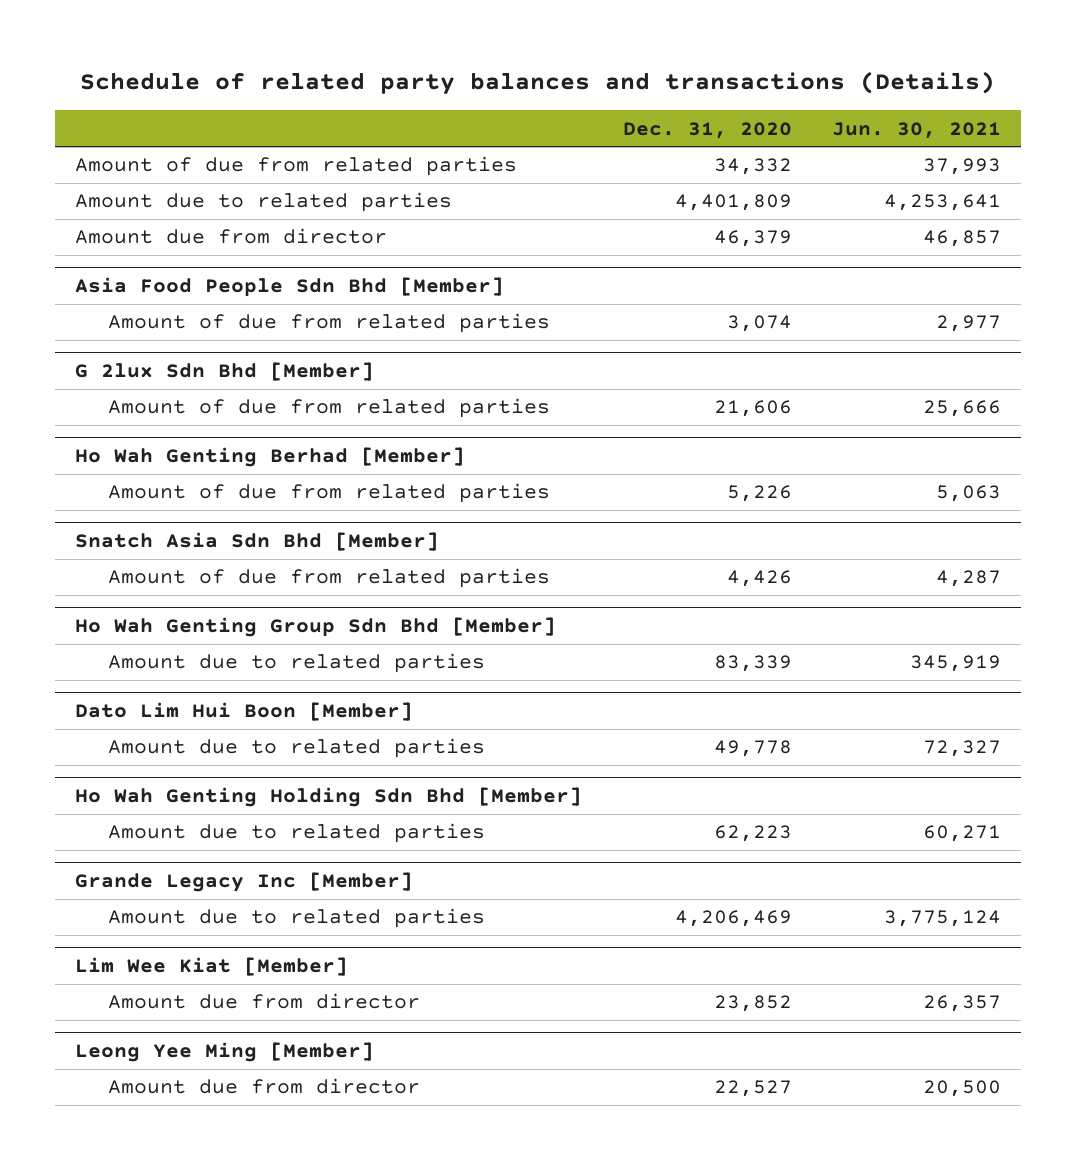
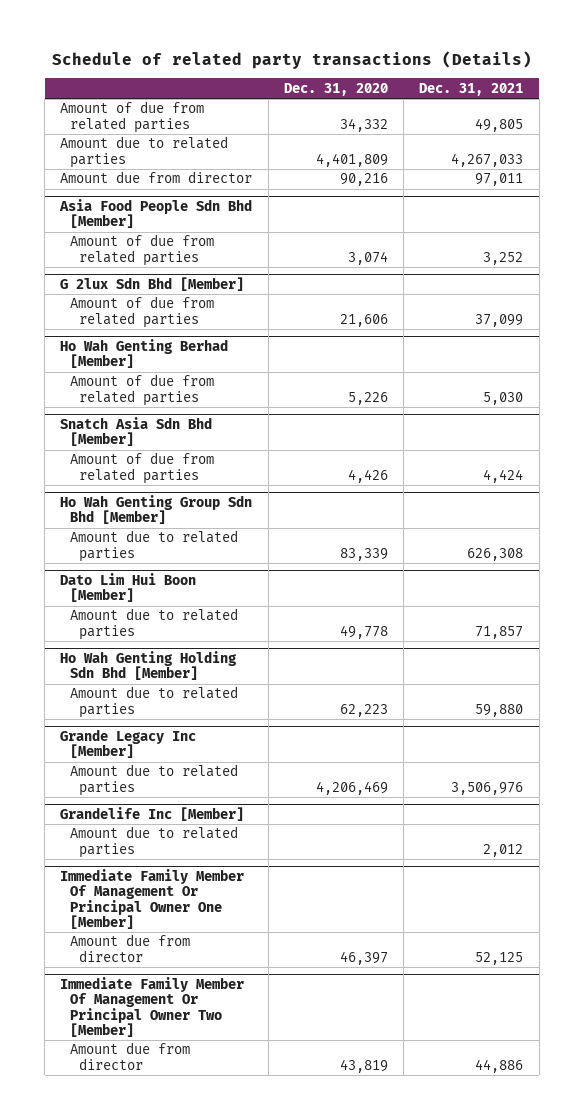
[80,70,996,95] Schedule of related party balances and transactions (Details) -> [51,51,532,70] Schedule of related party transactions (Details)
[832,121,1002,139] Jun. 30, 2021 -> none
none -> [419,82,524,96] Dec. 31, 2021
[713,230,792,248] 46,379 -> [339,173,388,187] 90,216
none -> [60,807,245,822] Grandelife Inc [Member]
none -> [69,826,238,858] Amount due to related parties
[75,957,349,977] Lim Wee Kiat [Member] -> [60,869,245,930] Immediate Family Member Of Management Or Principal Owner One [Member]
[713,995,792,1013] 23,852 -> [339,950,388,965] 46,397
[75,1042,375,1063] Leong Yee Ming [Member] -> [60,977,245,1038] Immediate Family Member Of Management Or Principal Owner Two [Member]
[713,1080,792,1098] 22,527 -> [339,1058,388,1073] 43,819

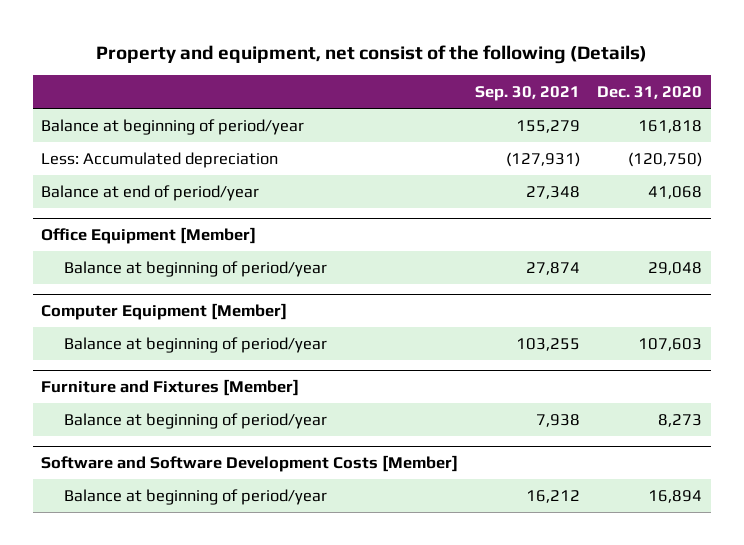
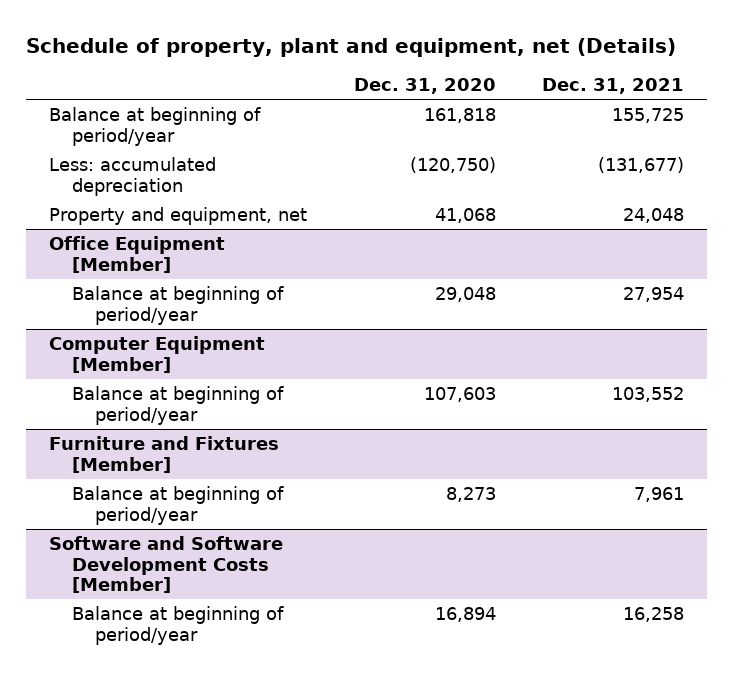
[95,44,647,64] Property and equipment, net consist of the following (Details) -> [25,37,676,57] Schedule of property, plant and equipment, net (Details)
[475,86,581,102] Sep. 30, 2021 -> none
none -> [542,78,685,95] Dec. 31, 2021
[41,151,279,168] Less: Accumulated depreciation -> [49,156,217,196] Less: accumulated depreciation
[41,184,260,201] Balance at end of period/year -> [49,206,308,225] Property and equipment, net

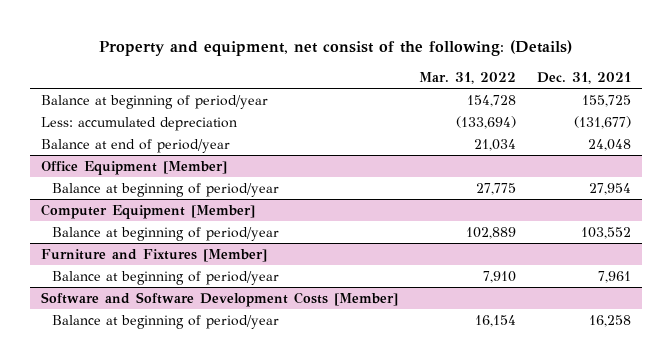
[25,37,676,57] Schedule of property, plant and equipment, net (Details) -> [99,39,573,56] Property and equipment, net consist of the following: (Details)
[353,78,496,95] Dec. 31, 2020 -> none
none -> [419,71,517,84] Mar. 31, 2022
[49,206,308,225] Property and equipment, net -> [40,139,230,154] Balance at end of period/year

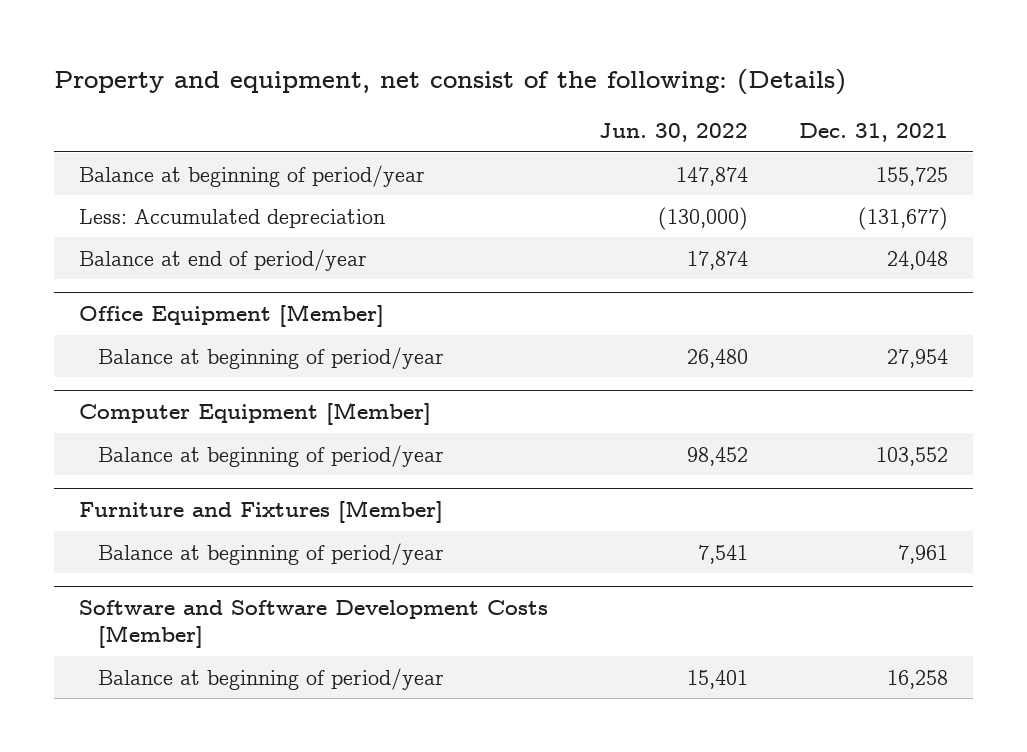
[419,71,517,84] Mar. 31, 2022 -> none
none -> [599,123,749,143] Jun. 30, 2022
[40,117,237,132] Less: accumulated depreciation -> [79,208,386,228] Less: Accumulated depreciation

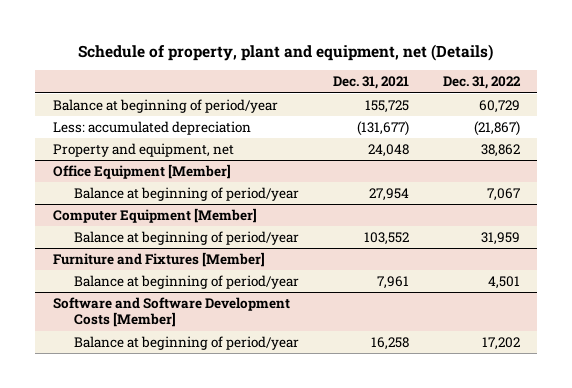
[54,68,847,95] Property and equipment, net consist of the following: (Details) -> [78,43,494,61] Schedule of property, plant and equipment, net (Details)
[599,123,749,143] Jun. 30, 2022 -> none
none -> [442,76,521,90] Dec. 31, 2022
[79,208,386,228] Less: Accumulated depreciation -> [52,121,251,136] Less: accumulated depreciation
[79,248,368,271] Balance at end of period/year -> [52,143,234,158] Property and equipment, net

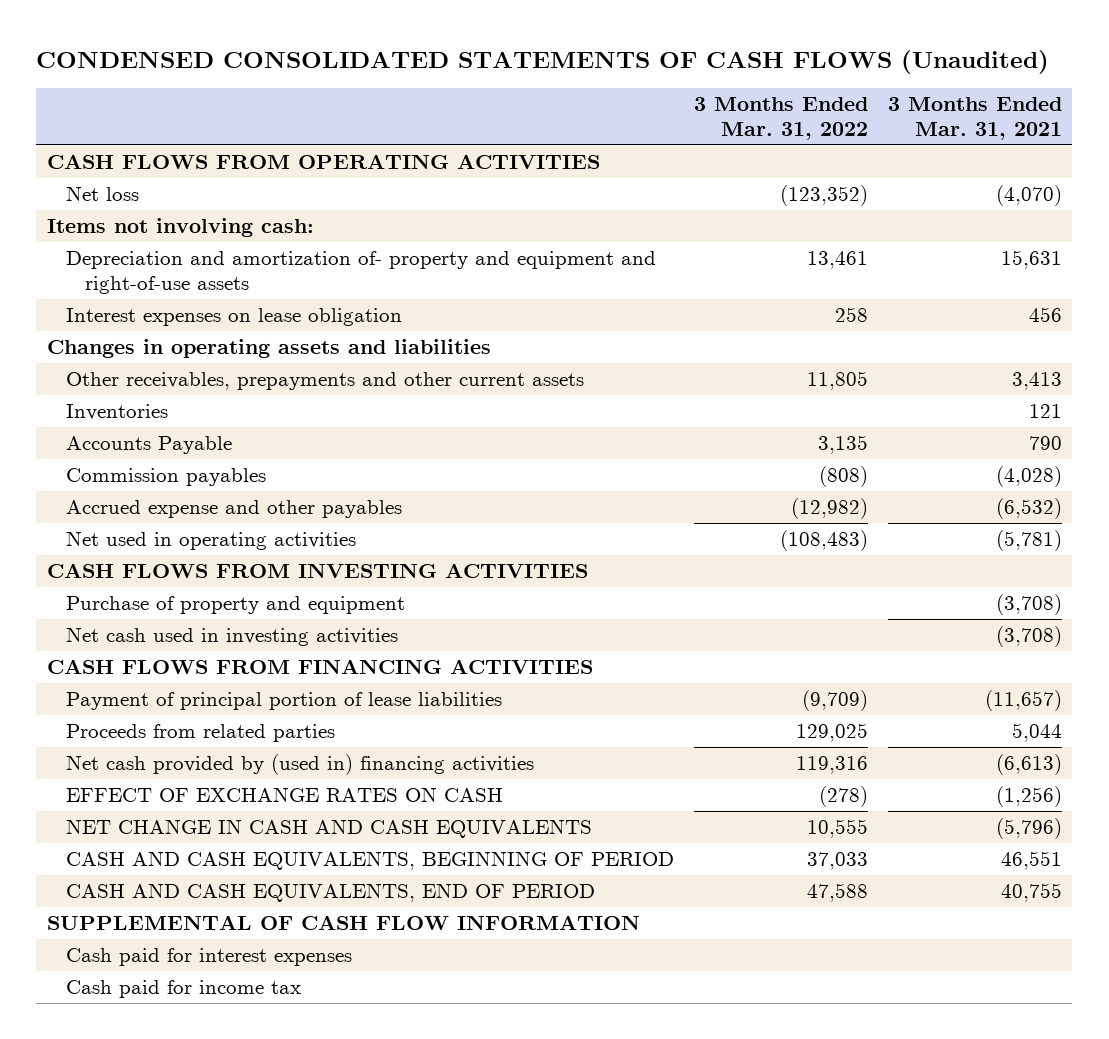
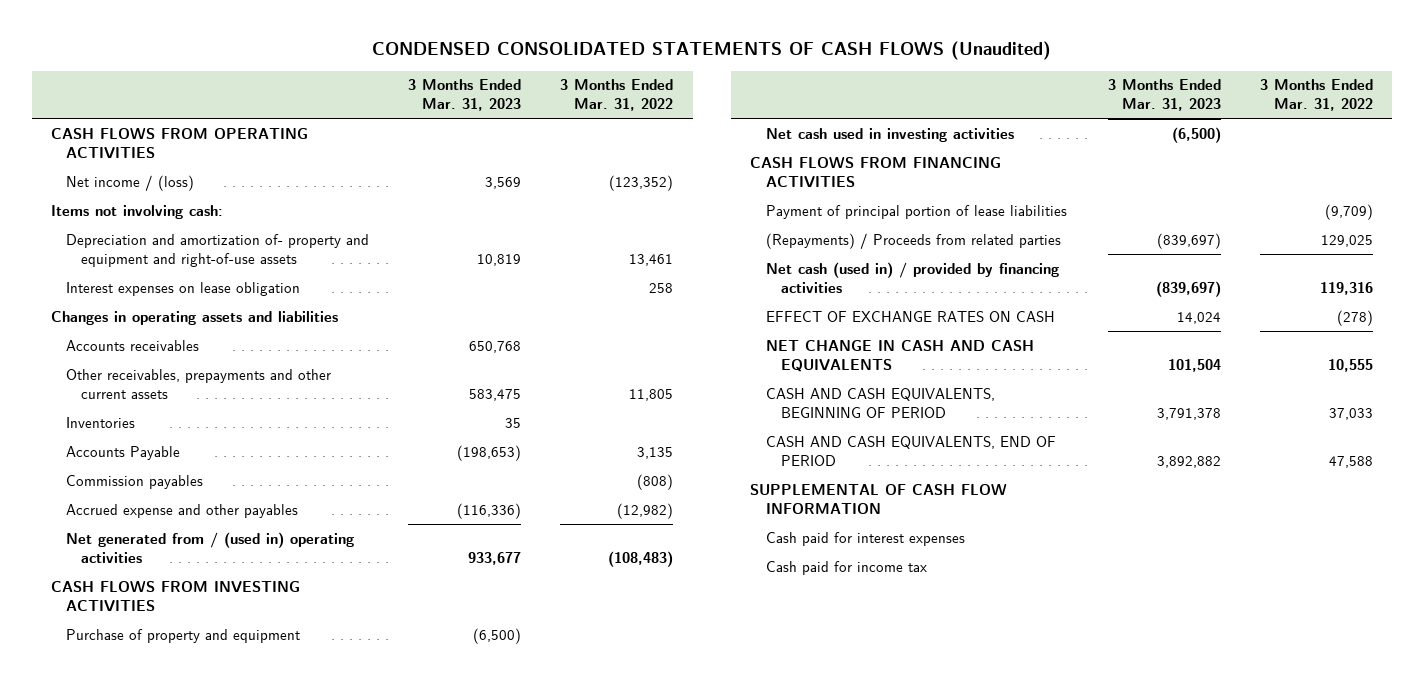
[888,97,1063,140] 3 Months Ended Mar. 31, 2021 -> none
none -> [408,79,522,112] 3 Months Ended Mar. 31, 2023
[65,186,139,202] Net loss -> [66,174,195,191] Net income / (loss)
none -> [66,339,200,351] Accounts receivables
[65,531,356,551] Net used in operating activities -> [66,531,355,563] Net generated from / (used in) operating activities
[65,724,335,743] Proceeds from related parties -> [765,232,1061,249] (Repayments) / Proceeds from related parties
[65,754,534,776] Net cash provided by (used in) financing activities -> [765,261,1059,293] Net cash (used in) / provided by financing activities

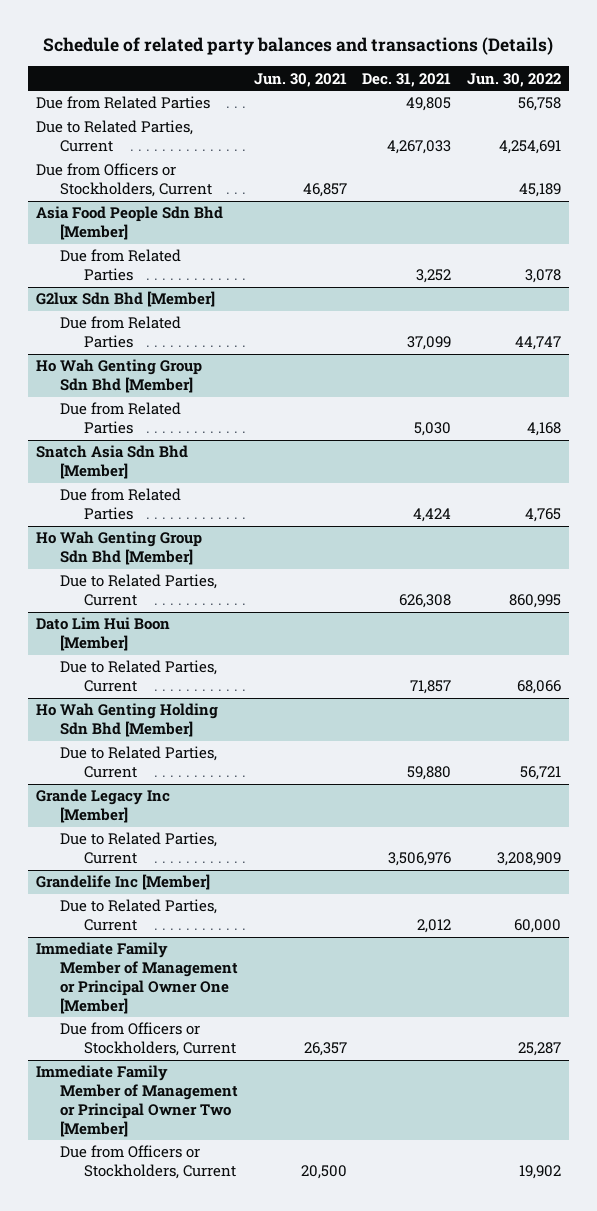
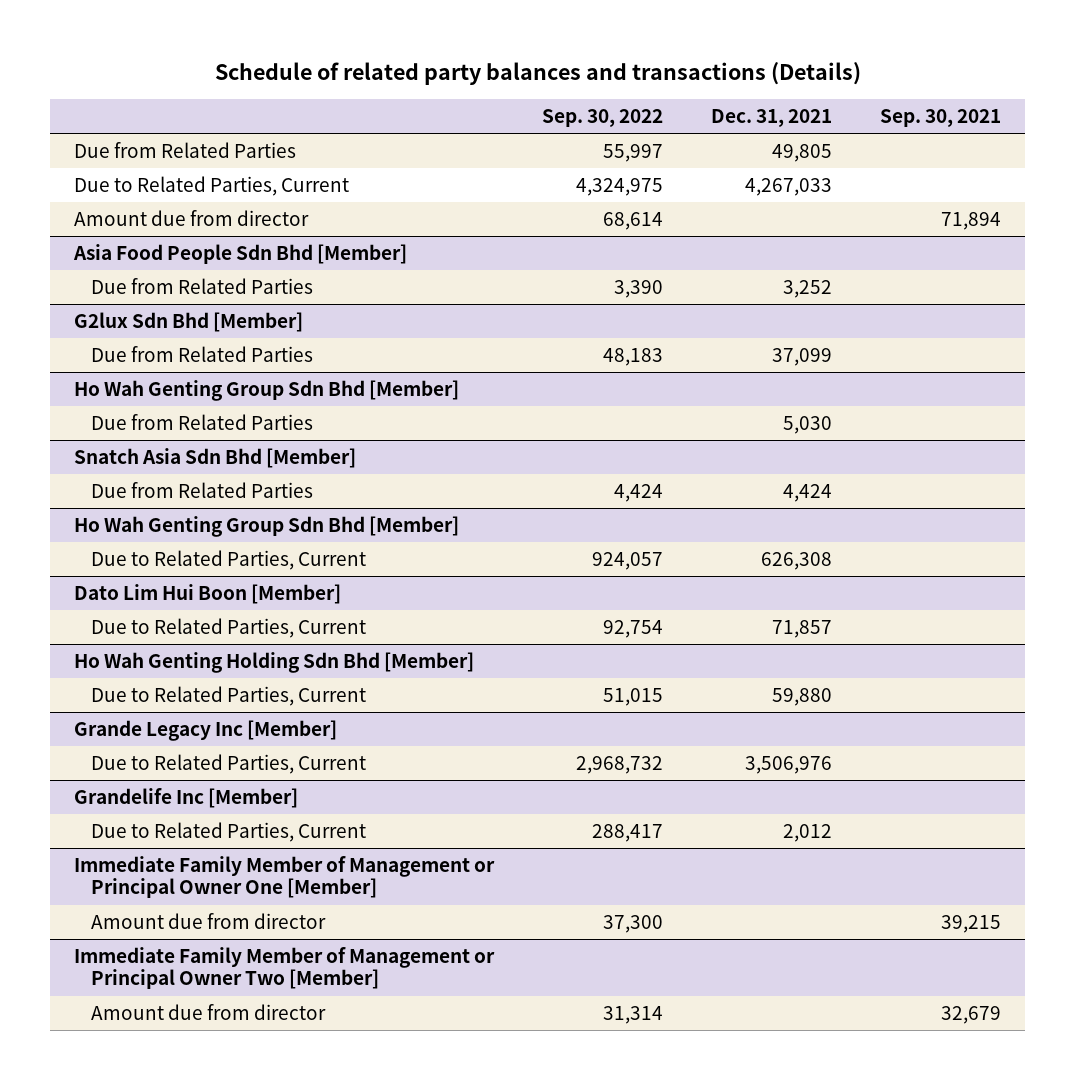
[253,72,347,87] Jun. 30, 2021 -> none
[467,72,562,87] Jun. 30, 2022 -> none
none -> [542,108,664,127] Sep. 30, 2022
none -> [880,108,1002,127] Sep. 30, 2021
[35,163,212,198] Due from Officers or Stockholders, Current -> [74,210,310,227] Amount due from director
[59,1022,236,1057] Due from Officers or Stockholders, Current -> [90,913,326,930] Amount due from director
[59,1145,236,1180] Due from Officers or Stockholders, Current -> [90,1004,326,1021] Amount due from director

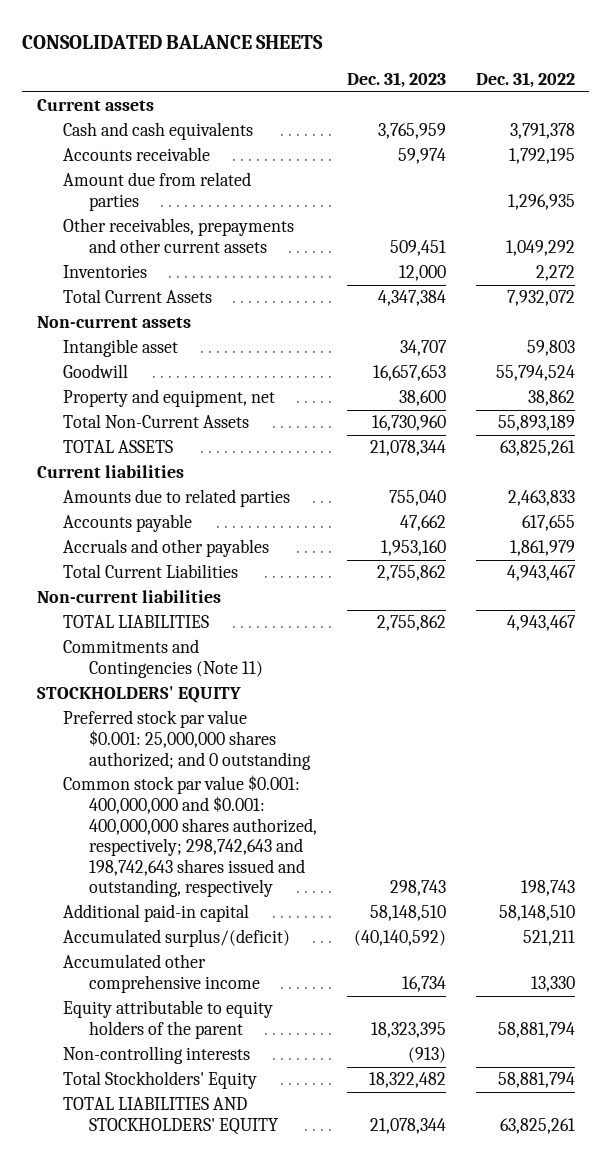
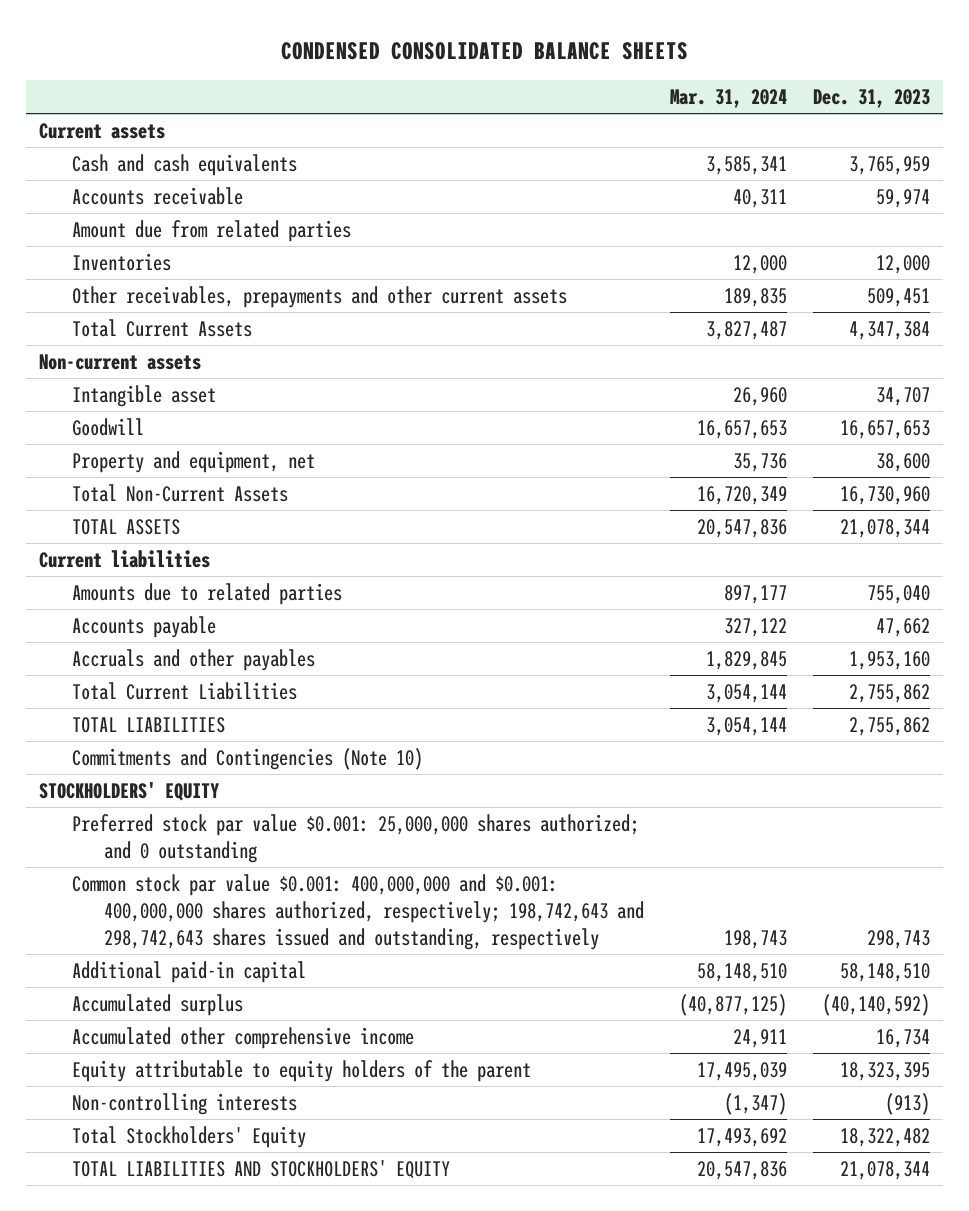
[22,35,324,50] CONSOLIDATED BALANCE SHEETS -> [280,41,688,60] CONDENSED CONSOLIDATED BALANCE SHEETS
[475,72,575,89] Dec. 31, 2022 -> none
none -> [670,88,788,108] Mar. 31, 2024
[63,218,295,254] Other receivables, prepayments and other current assets -> [71,285,567,308] Other receivables, prepayments and other current assets
[37,590,222,604] Non-current liabilities -> none
[63,639,264,679] Commitments and Contingencies (Note 11) -> [71,747,423,770] Commitments and Contingencies (Note 10)
[63,775,318,898] Common stock par value $0.001: 400,000,000 and $0.001: 400,000,000 shares authorized, respectively; 298,742,643 and 198,742,643 shares issued and outstanding, respectively -> [71,873,645,950] Common stock par value $0.001: 400,000,000 and $0.001: 400,000,000 shares authorized, respectively; 198,742,643 and 298,742,643 shares issued and outstanding, respectively
[63,929,291,948] Accumulated surplus/(deficit) -> [71,993,243,1016] Accumulated surplus

